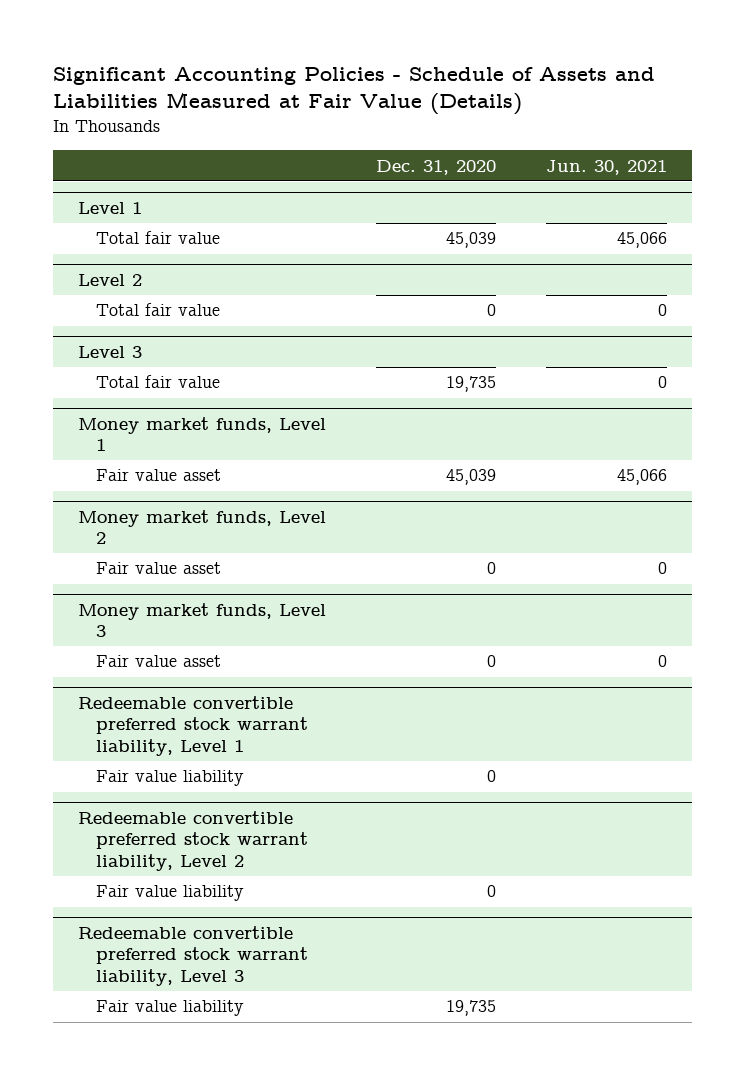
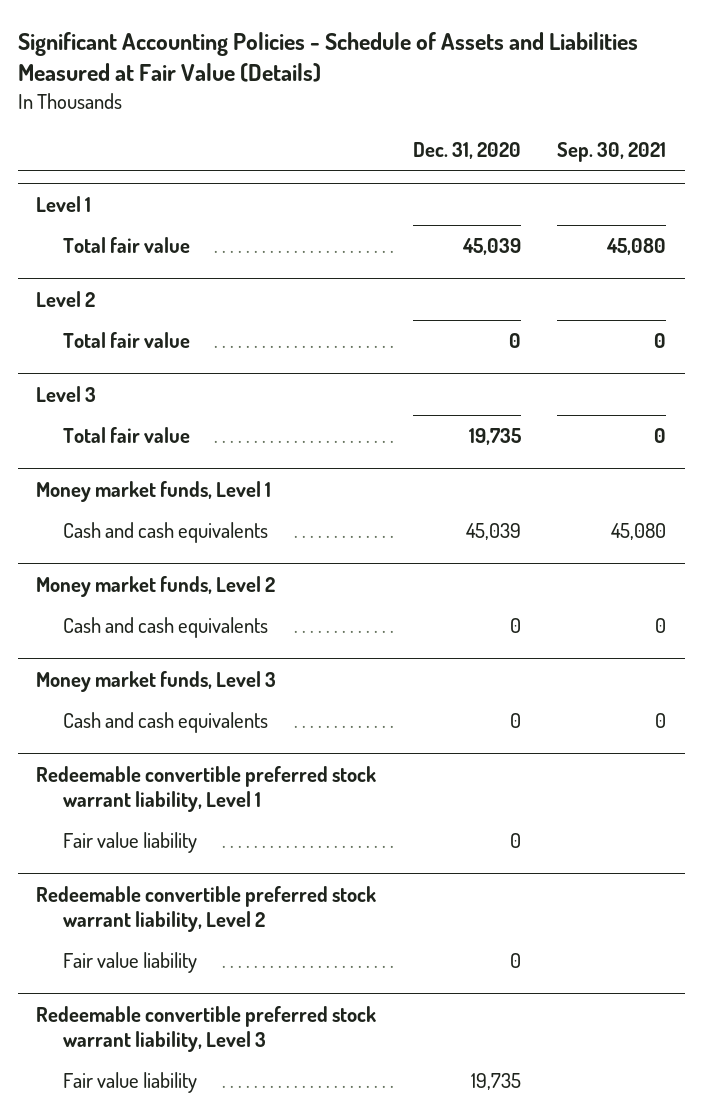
[545,159,667,175] Jun. 30, 2021 -> none
none -> [557,142,667,163] Sep. 30, 2021
[95,469,221,482] Fair value asset -> [63,521,269,543] Cash and cash equivalents
[95,562,221,575] Fair value asset -> none
none -> [63,616,269,638] Cash and cash equivalents
[95,655,221,668] Fair value asset -> none
none -> [63,711,269,733] Cash and cash equivalents

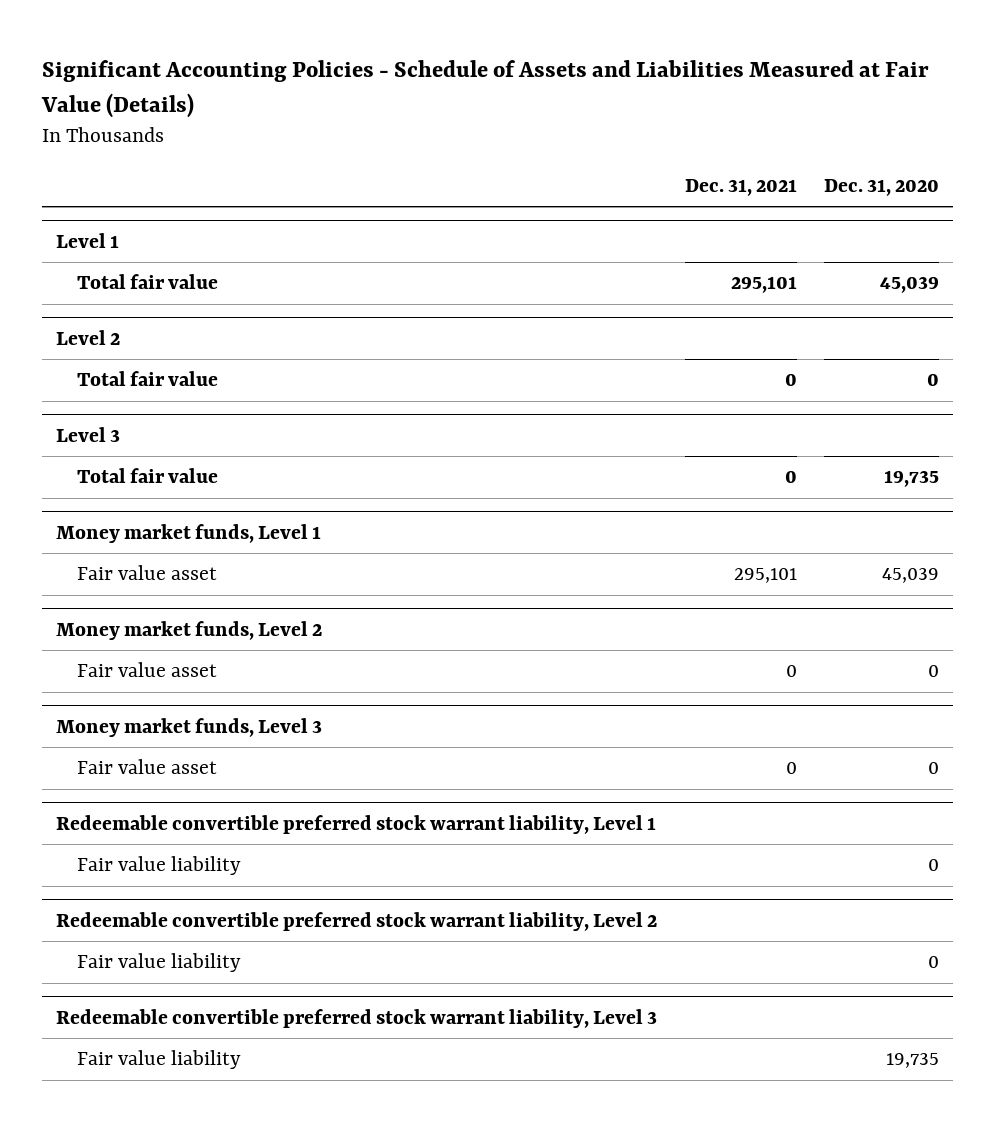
[557,142,667,163] Sep. 30, 2021 -> none
none -> [684,178,797,196] Dec. 31, 2021
[63,521,269,543] Cash and cash equivalents -> [76,565,217,581] Fair value asset
[63,616,269,638] Cash and cash equivalents -> none
none -> [76,662,217,678] Fair value asset
[63,711,269,733] Cash and cash equivalents -> none
none -> [76,759,217,775] Fair value asset

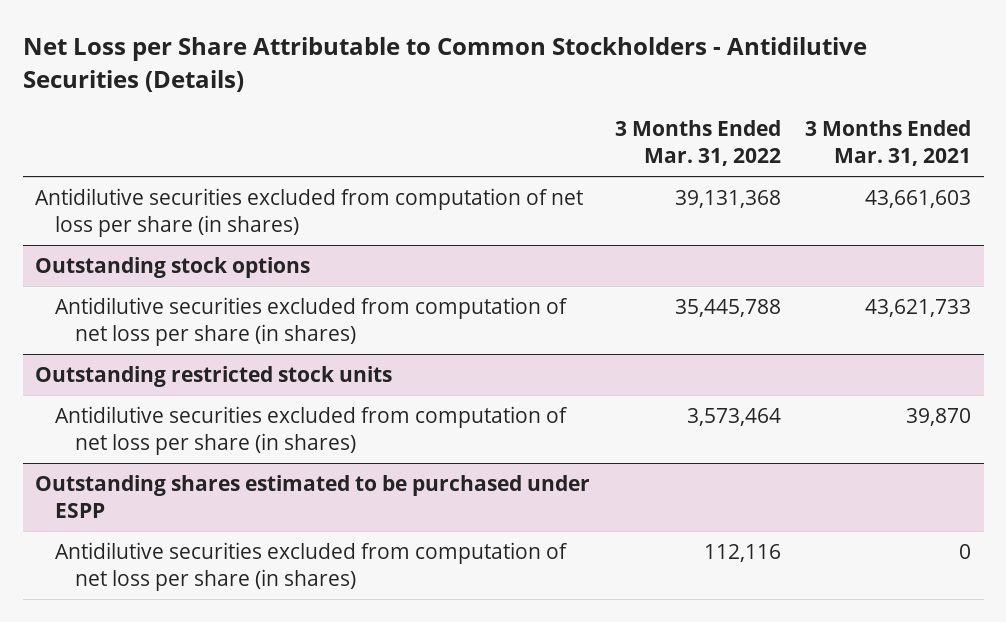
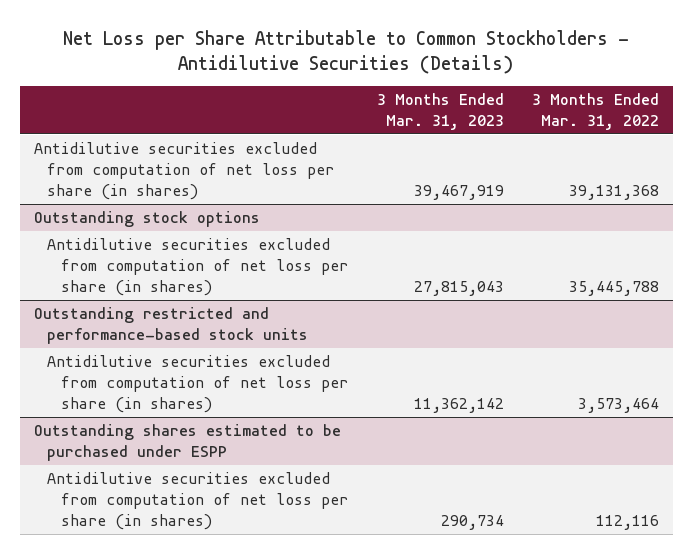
[805,120,972,167] 3 Months Ended Mar. 31, 2021 -> none
none -> [376,93,504,130] 3 Months Ended Mar. 31, 2023
[34,365,392,387] Outstanding restricted stock units -> [33,307,309,344] Outstanding restricted and performance-based stock units

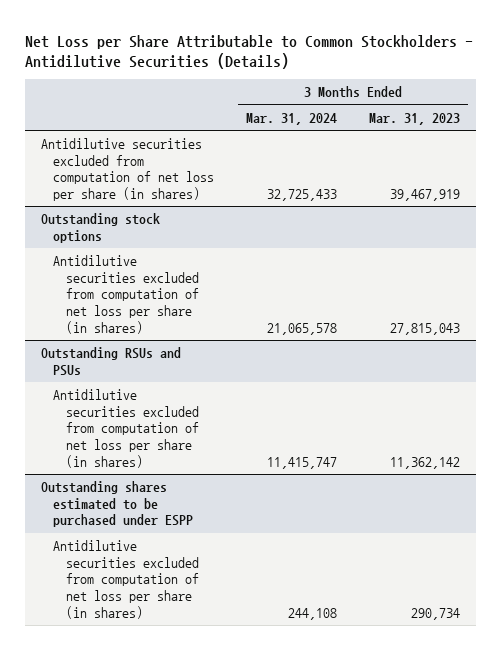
[531,93,659,130] 3 Months Ended Mar. 31, 2022 -> none
none -> [246,112,338,125] Mar. 31, 2024
[33,307,309,344] Outstanding restricted and performance-based stock units -> [40,347,181,376] Outstanding RSUs and PSUs

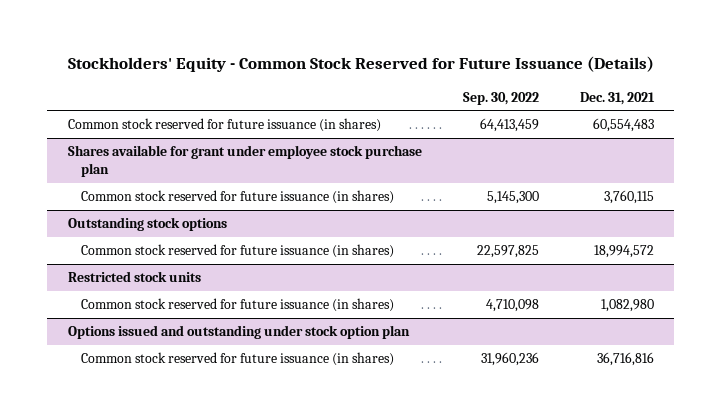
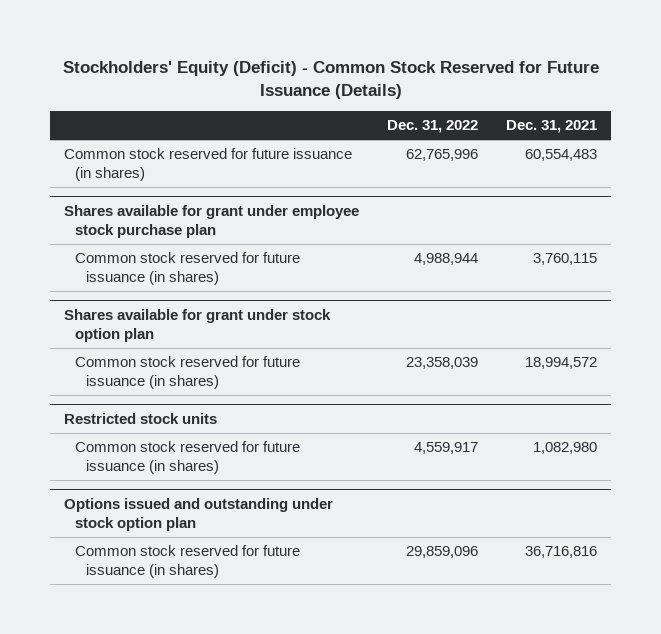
[67,56,654,73] Stockholders' Equity - Common Stock Reserved for Future Issuance (Details) -> [62,60,599,99] Stockholders' Equity (Deficit) - Common Stock Reserved for Future Issuance (Details)
[462,91,539,105] Sep. 30, 2022 -> none
none -> [387,120,479,134] Dec. 31, 2022
[67,217,227,232] Outstanding stock options -> [63,308,331,342] Shares available for grant under stock option plan

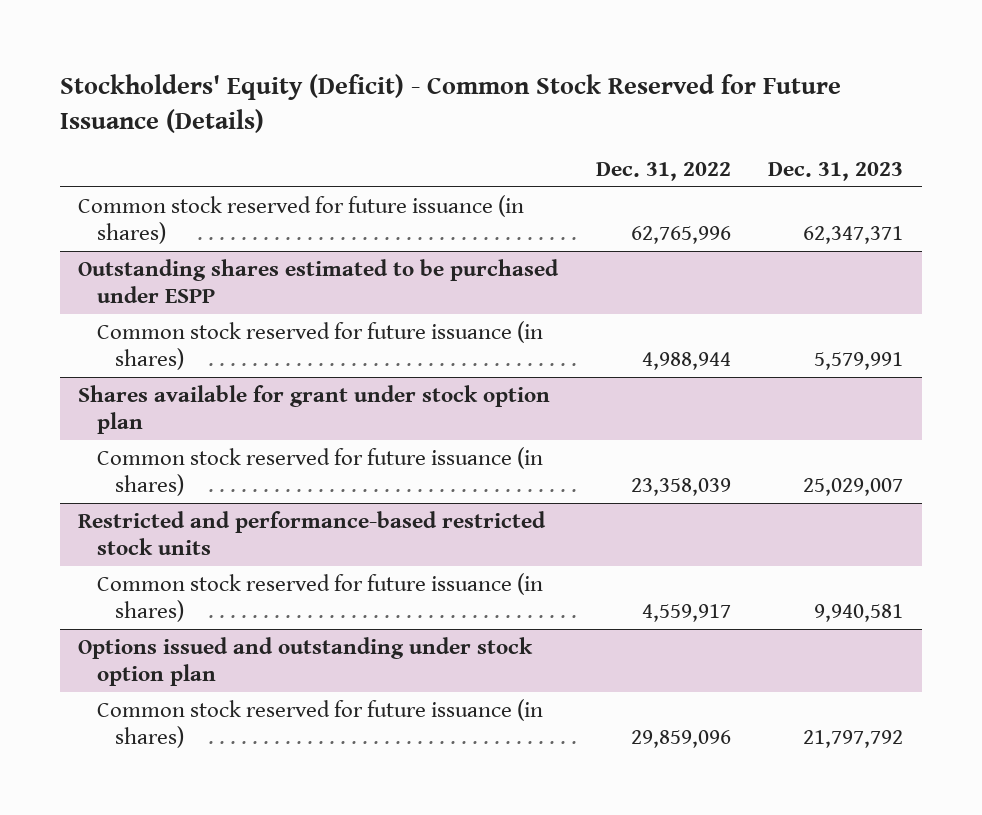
[506,120,598,134] Dec. 31, 2021 -> none
none -> [768,161,904,181] Dec. 31, 2023
[63,204,359,238] Shares available for grant under employee stock purchase plan -> [78,258,560,303] Outstanding shares estimated to be purchased under ESPP
[63,412,217,424] Restricted stock units -> [78,510,547,555] Restricted and performance-based restricted stock units

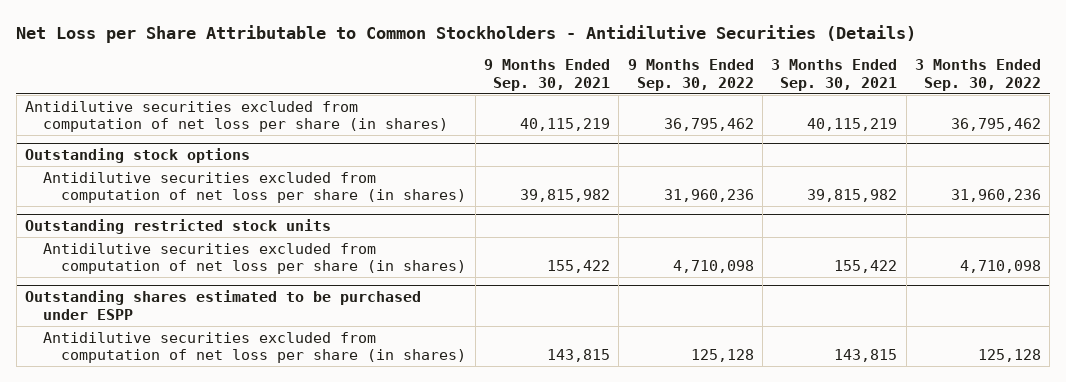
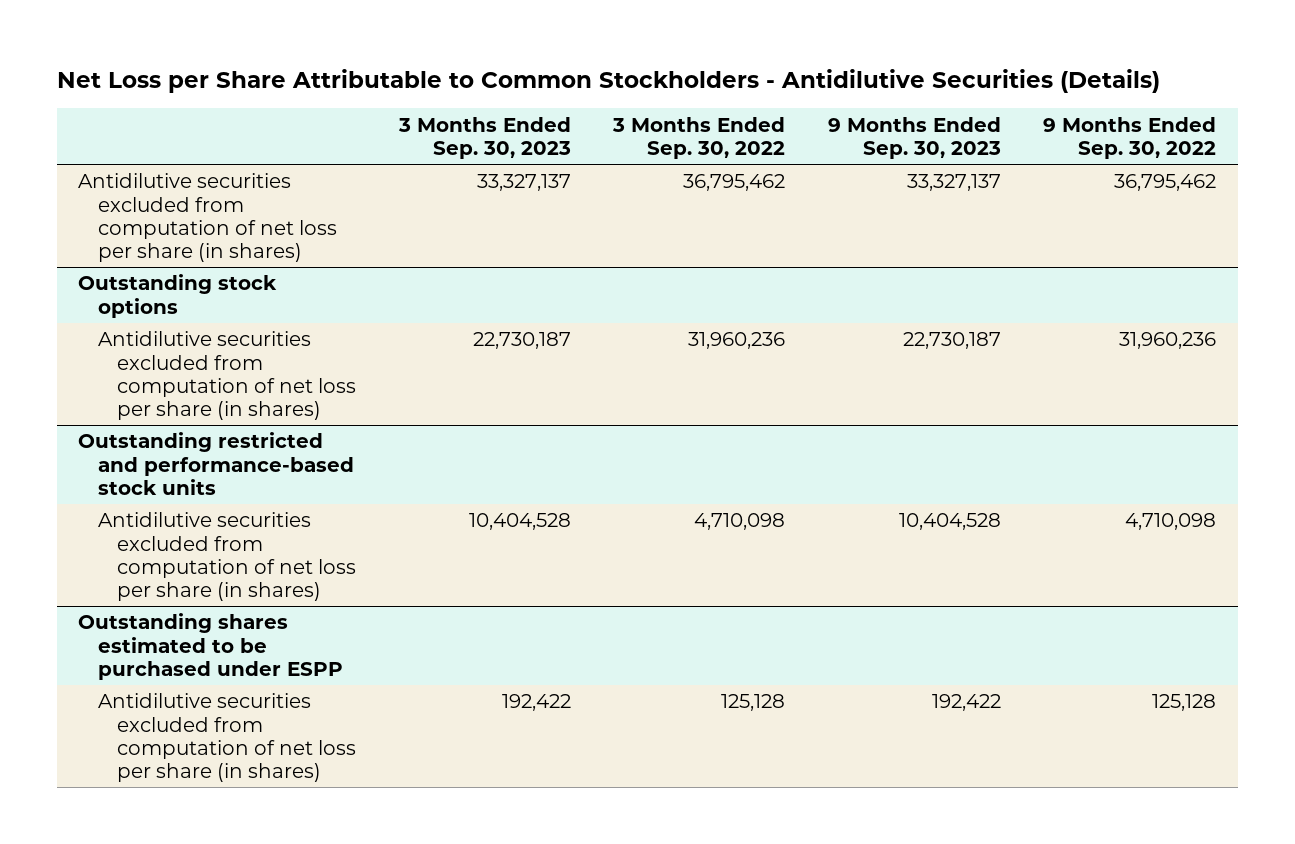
[483,59,610,91] 9 Months Ended Sep. 30, 2021 -> none
[771,59,898,91] 3 Months Ended Sep. 30, 2021 -> none
none -> [397,116,571,159] 3 Months Ended Sep. 30, 2023
none -> [827,116,1001,159] 9 Months Ended Sep. 30, 2023
[24,219,331,235] Outstanding restricted stock units -> [78,432,354,495] Outstanding restricted and performance-based stock units

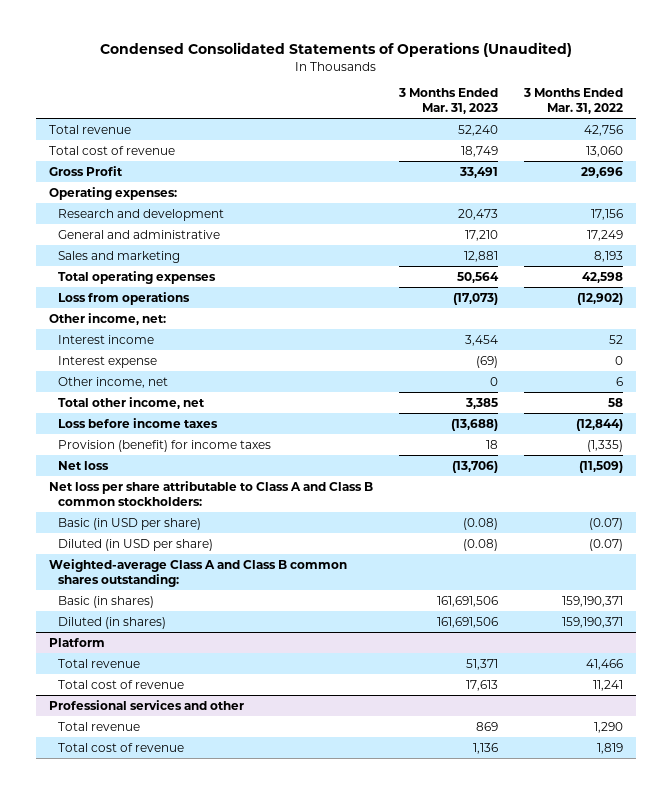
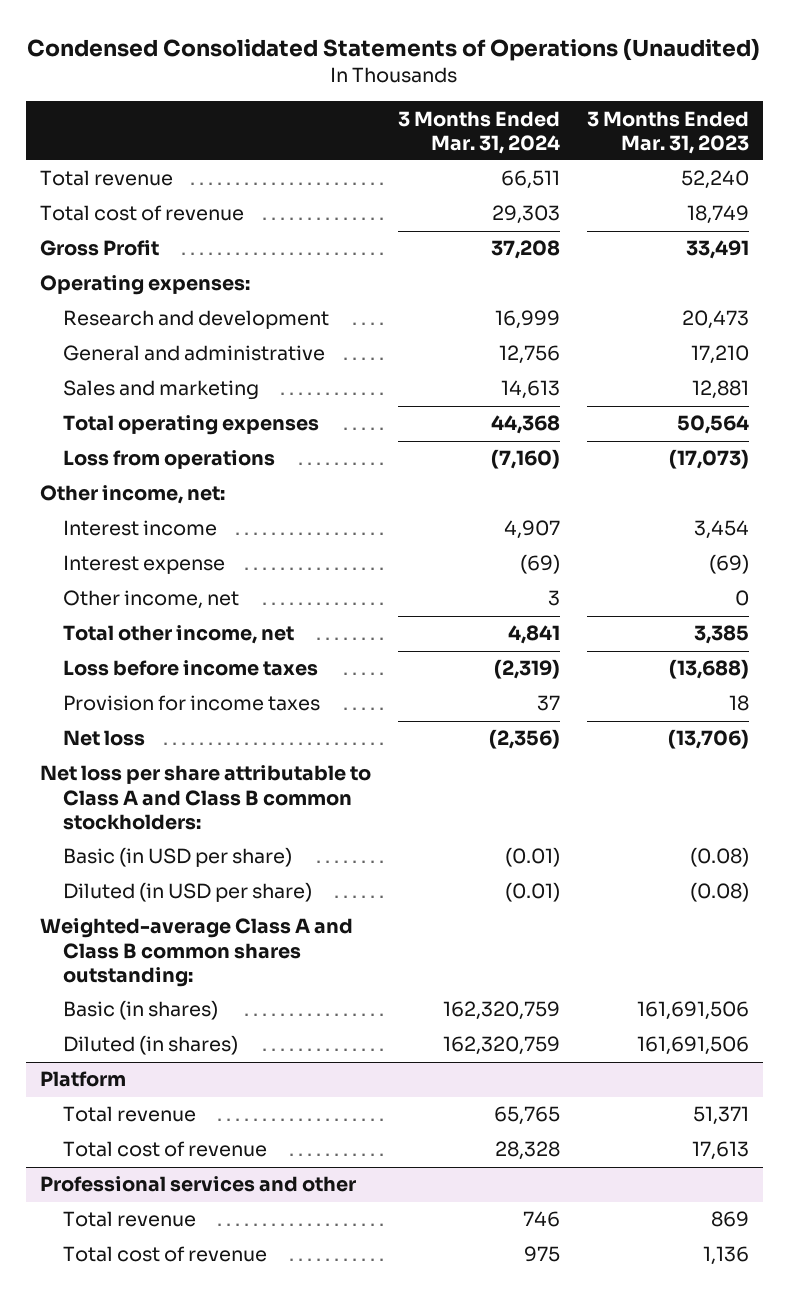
[522,88,623,115] 3 Months Ended Mar. 31, 2022 -> none
none -> [397,110,560,154] 3 Months Ended Mar. 31, 2024
[57,439,271,452] Provision (benefit) for income taxes -> [63,695,321,712] Provision for income taxes

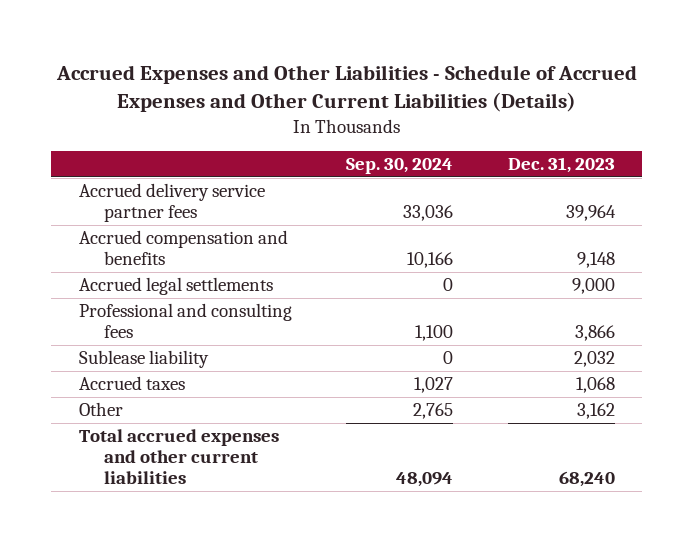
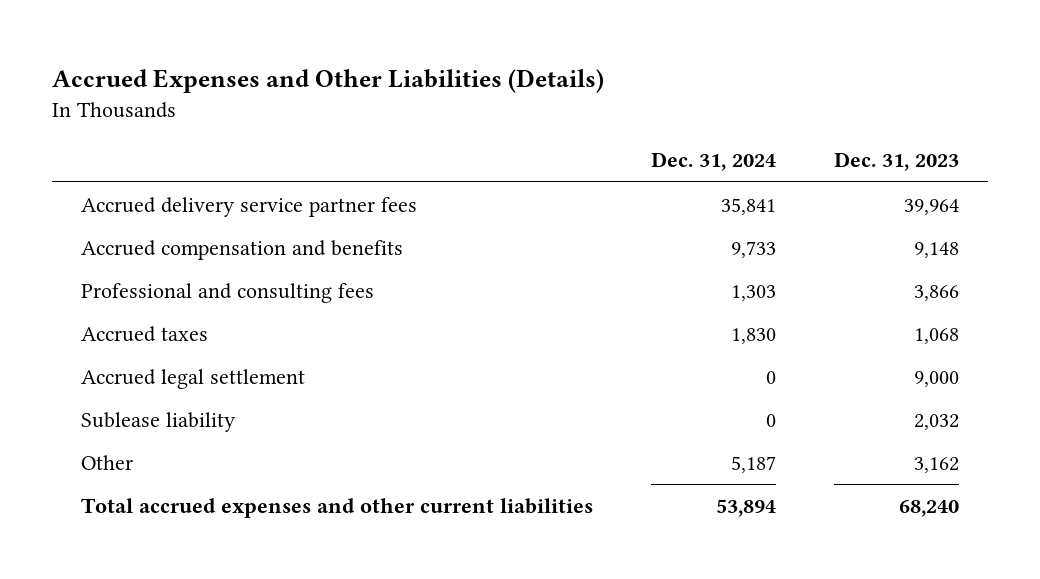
[55,64,637,113] Accrued Expenses and Other Liabilities - Schedule of Accrued Expenses and Other Current Liabilities (Details) -> [52,68,605,93] Accrued Expenses and Other Liabilities (Details)
[346,158,454,175] Sep. 30, 2024 -> none
none -> [651,152,777,172] Dec. 31, 2024
[78,277,273,296] Accrued legal settlements -> none
none -> [81,368,306,389] Accrued legal settlement
[78,350,209,369] Sublease liability -> [81,411,237,432] Sublease liability

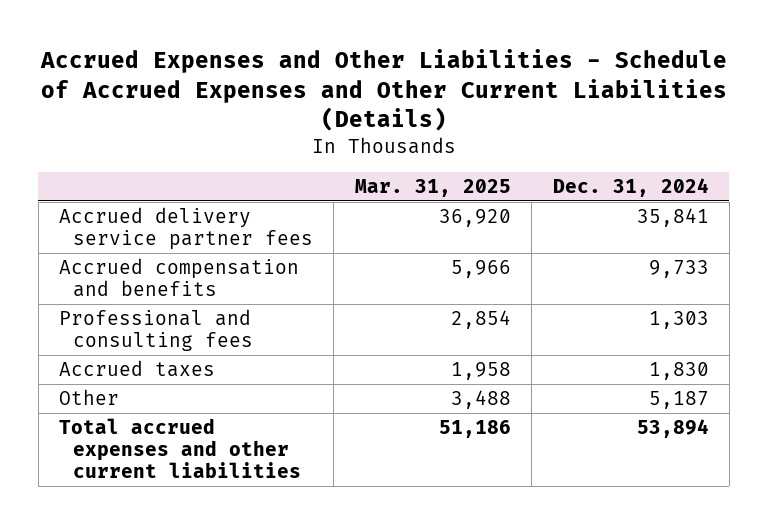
[52,68,605,93] Accrued Expenses and Other Liabilities (Details) -> [39,48,727,132] Accrued Expenses and Other Liabilities - Schedule of Accrued Expenses and Other Current Liabilities (Details)
[833,152,959,172] Dec. 31, 2023 -> none
none -> [354,179,511,198] Mar. 31, 2025
[81,368,306,389] Accrued legal settlement -> none
[81,411,237,432] Sublease liability -> none

